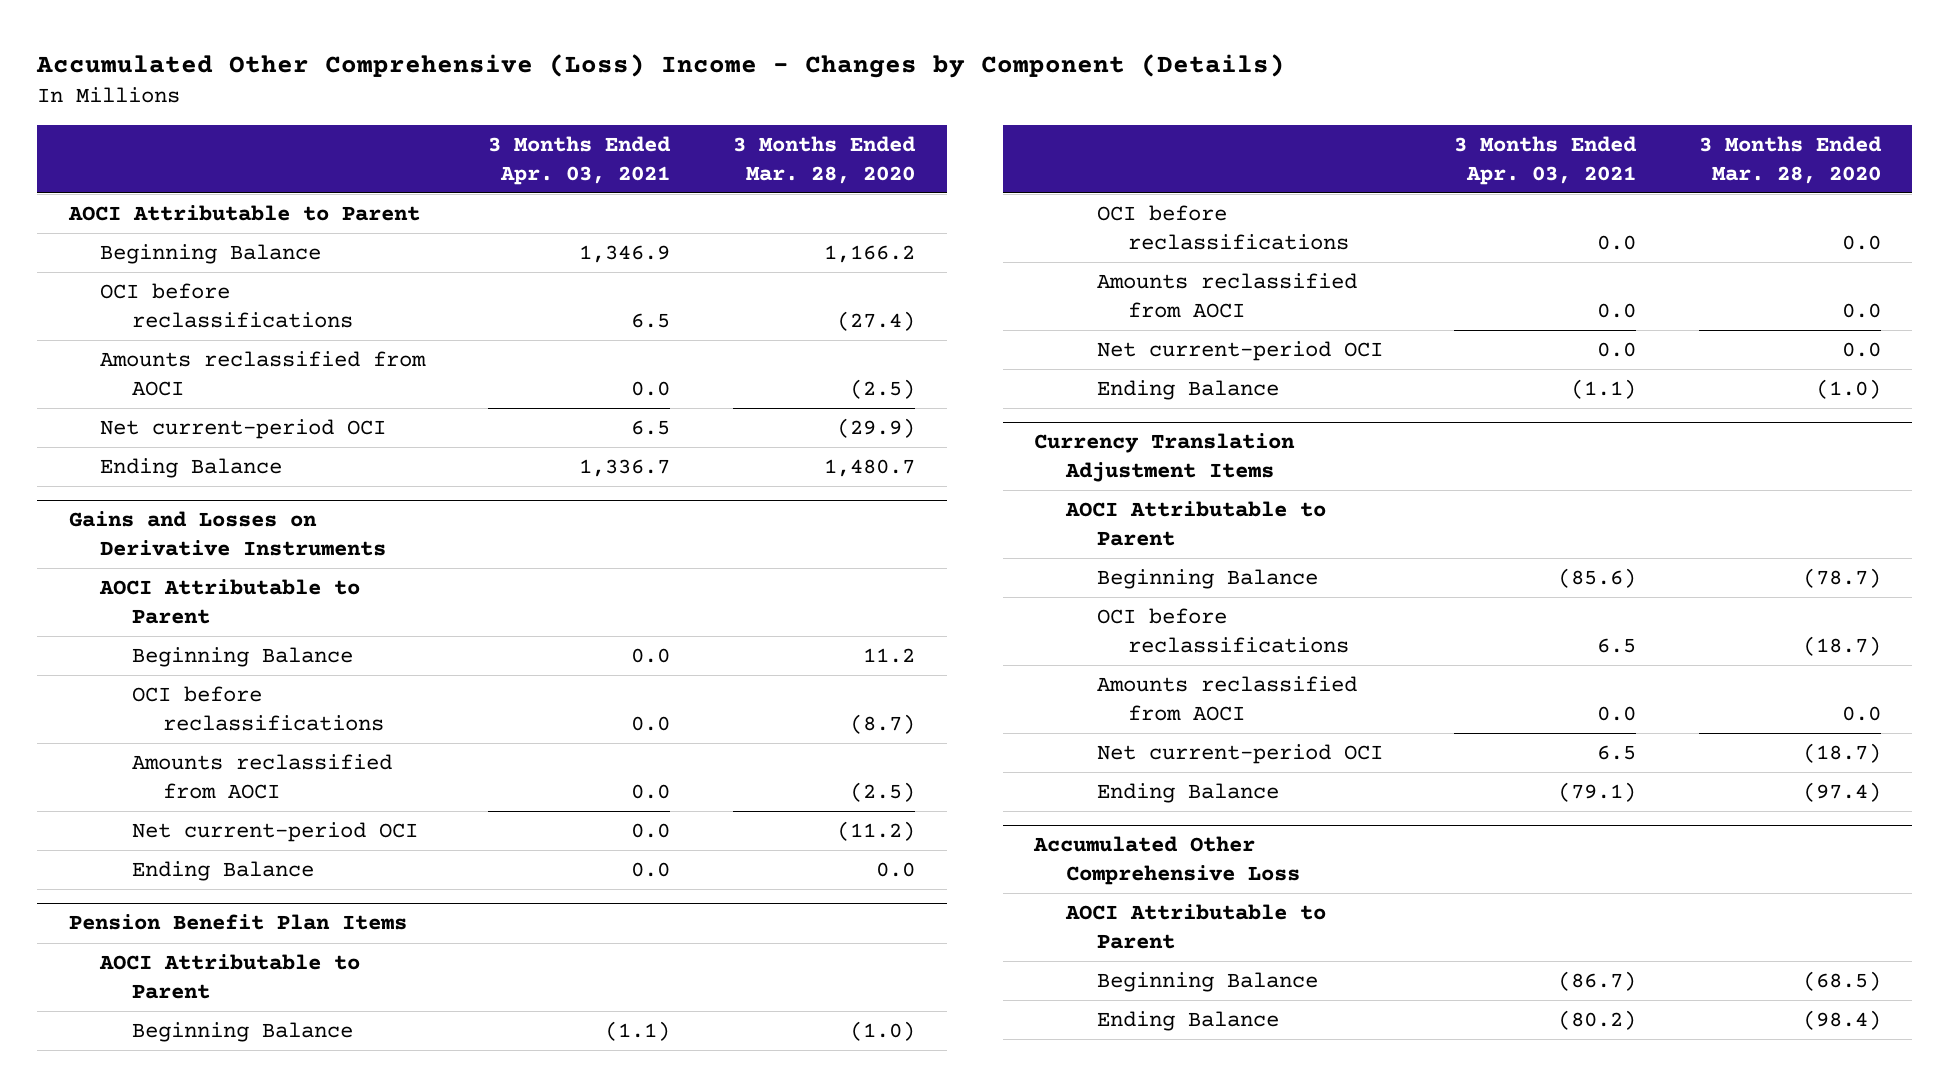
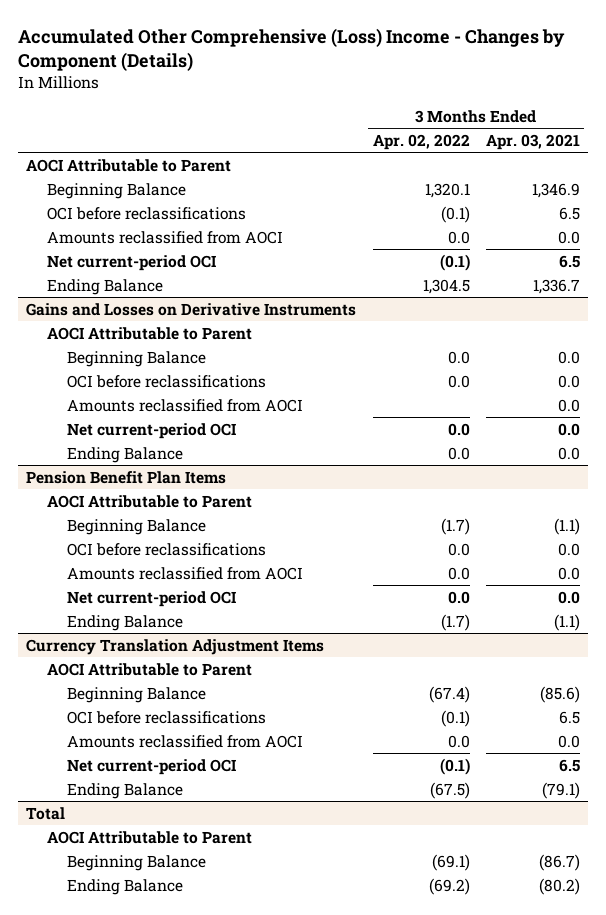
[733,136,917,184] 3 Months Ended Mar. 28, 2020 -> none
none -> [372,133,470,150] Apr. 02, 2022
[1033,836,1300,886] Accumulated Other Comprehensive Loss -> [26,806,66,820] Total

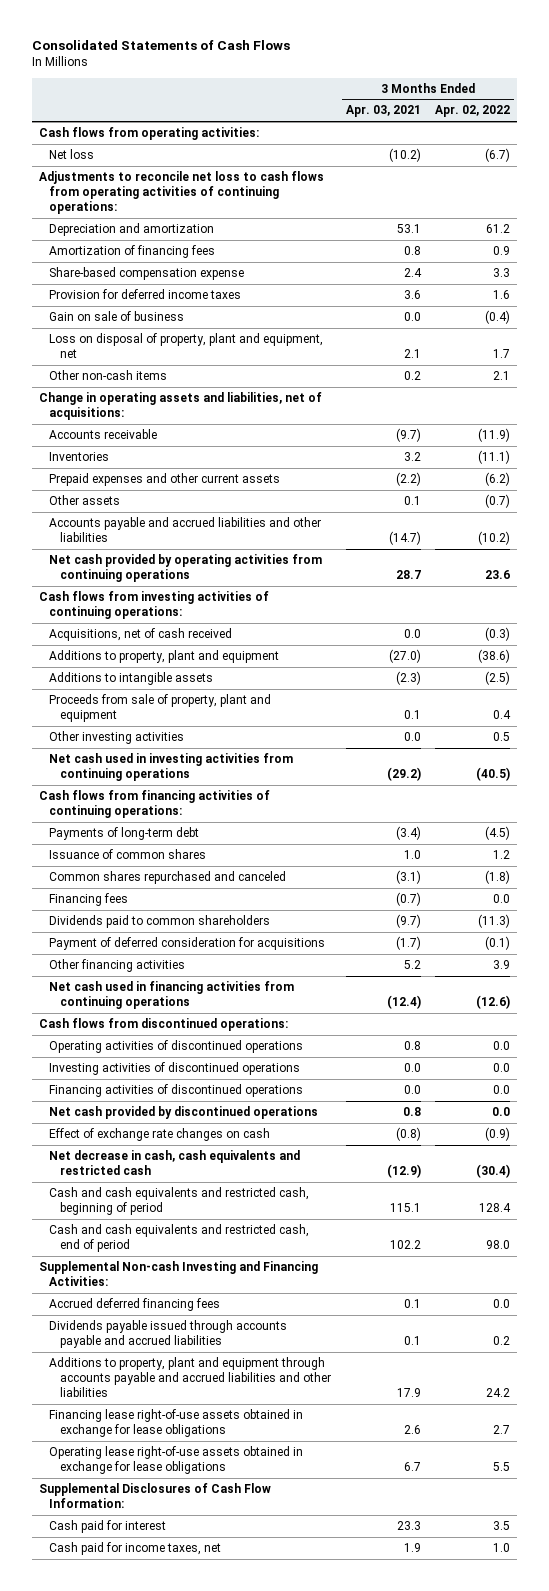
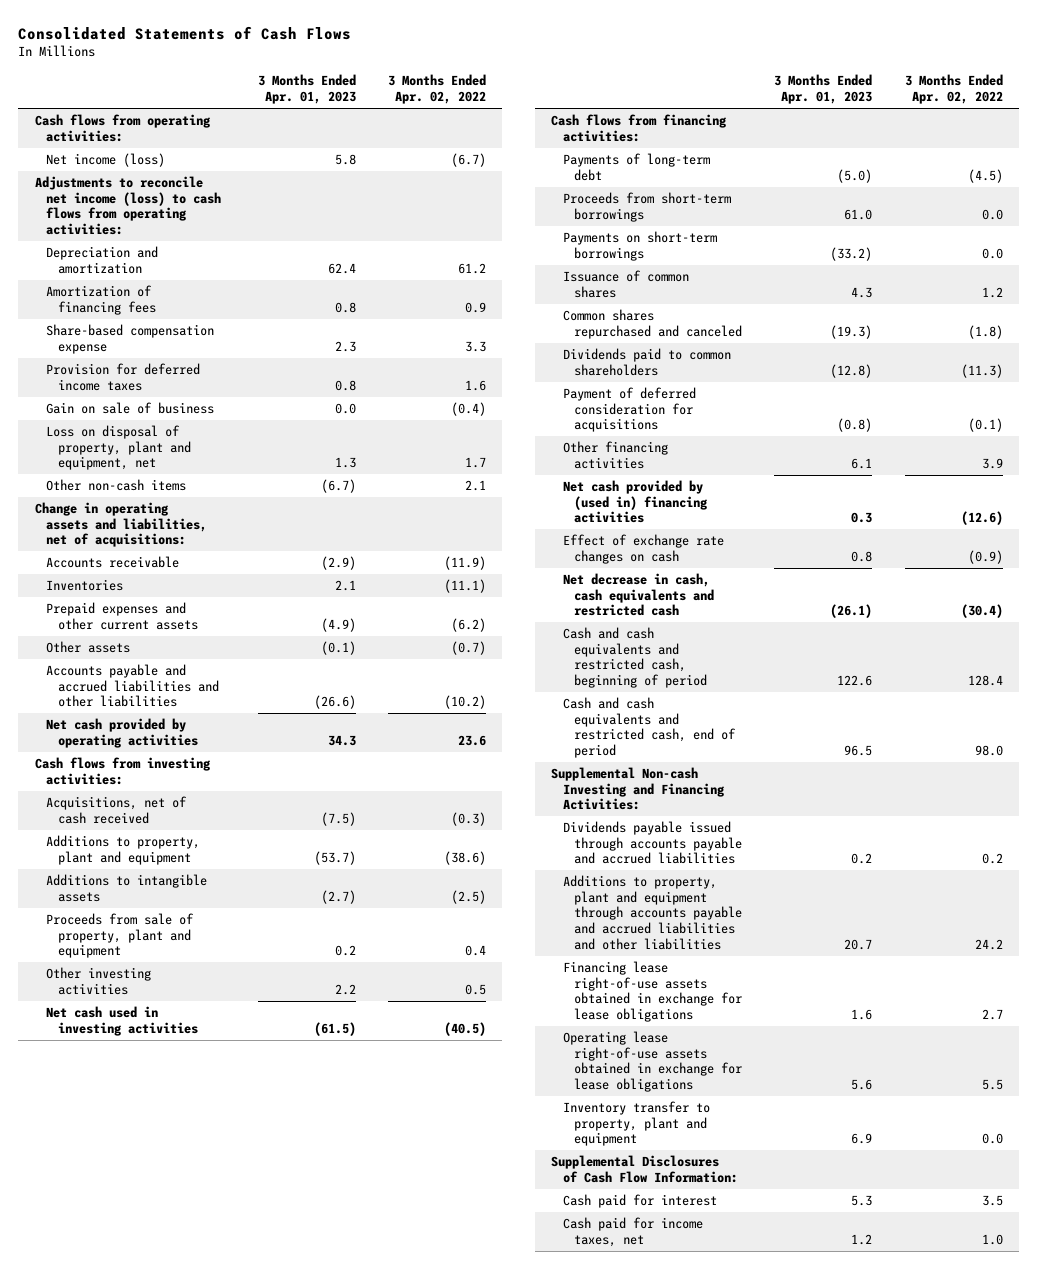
[345,105,421,118] Apr. 03, 2021 -> none
none -> [257,74,356,105] 3 Months Ended Apr. 01, 2023
[49,149,95,160] Net loss -> [46,153,166,168] Net income (loss)
[38,171,324,214] Adjustments to reconcile net loss to cash flows from operating activities of continuing operations: -> [34,176,222,236] Adjustments to reconcile net income (loss) to cash flows from operating activities:
[49,554,323,582] Net cash provided by operating activities from continuing operations -> [46,718,198,748] Net cash provided by operating activities
[38,591,269,619] Cash flows from investing activities of continuing operations: -> [34,757,211,785] Cash flows from investing activities:
[49,753,294,781] Net cash used in investing activities from continuing operations -> [46,1006,198,1036] Net cash used in investing activities
[38,790,270,818] Cash flows from financing activities of continuing operations: -> [550,114,727,142] Cash flows from financing activities:
none -> [562,192,731,222] Proceeds from short-term borrowings
none -> [562,231,717,261] Payments on short-term borrowings
[49,893,129,907] Financing fees -> none
[38,1018,288,1032] Cash flows from discontinued operations: -> none
[49,1040,304,1054] Operating activities of discontinued operations -> none
[49,1062,301,1076] Investing activities of discontinued operations -> none
[49,1084,304,1098] Financing activities of discontinued operations -> none
[49,1106,319,1120] Net cash provided by discontinued operations -> none
[49,981,295,1009] Net cash used in financing activities from continuing operations -> [562,480,709,524] Net cash provided by (used in) financing activities
[49,1298,221,1312] Accrued deferred financing fees -> none
none -> [562,1101,710,1147] Inventory transfer to property, plant and equipment

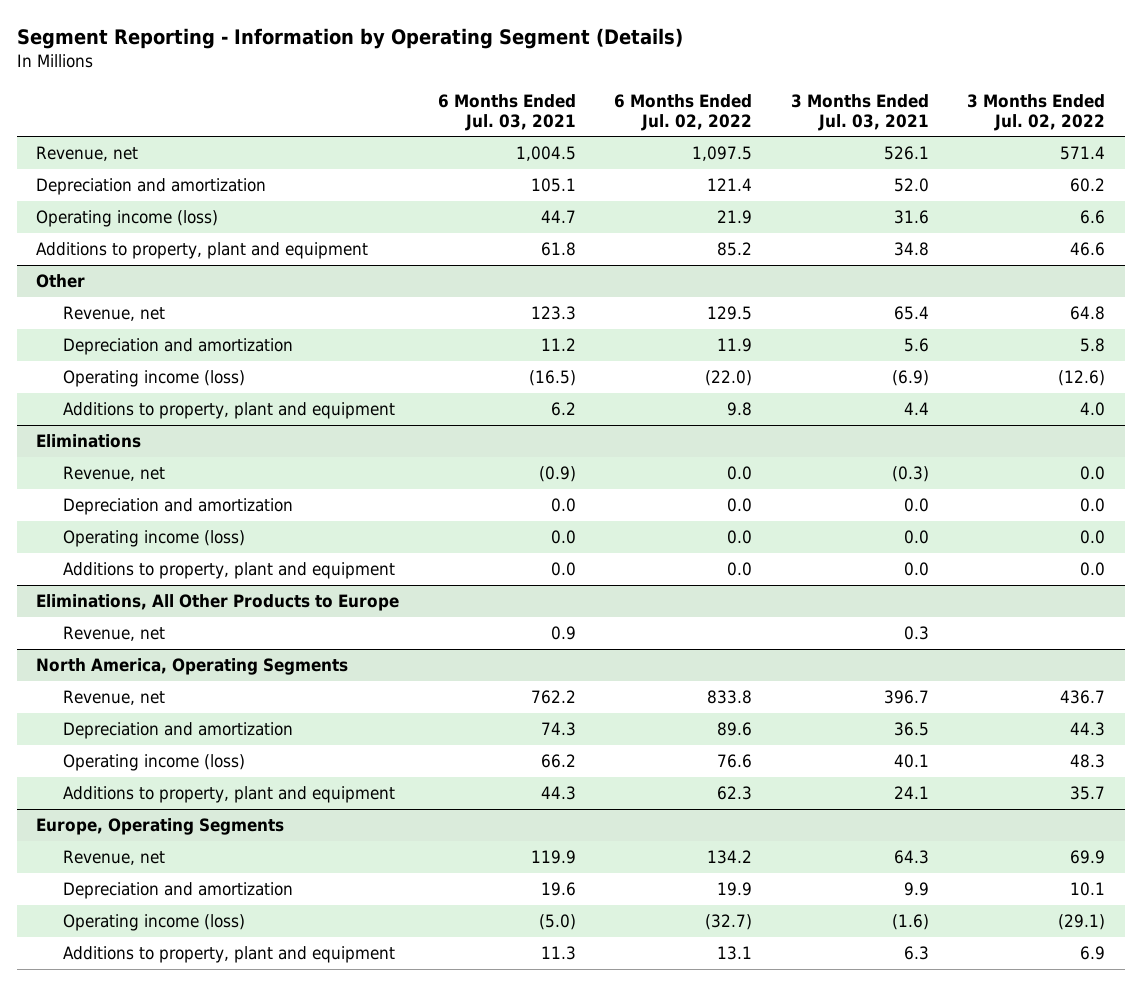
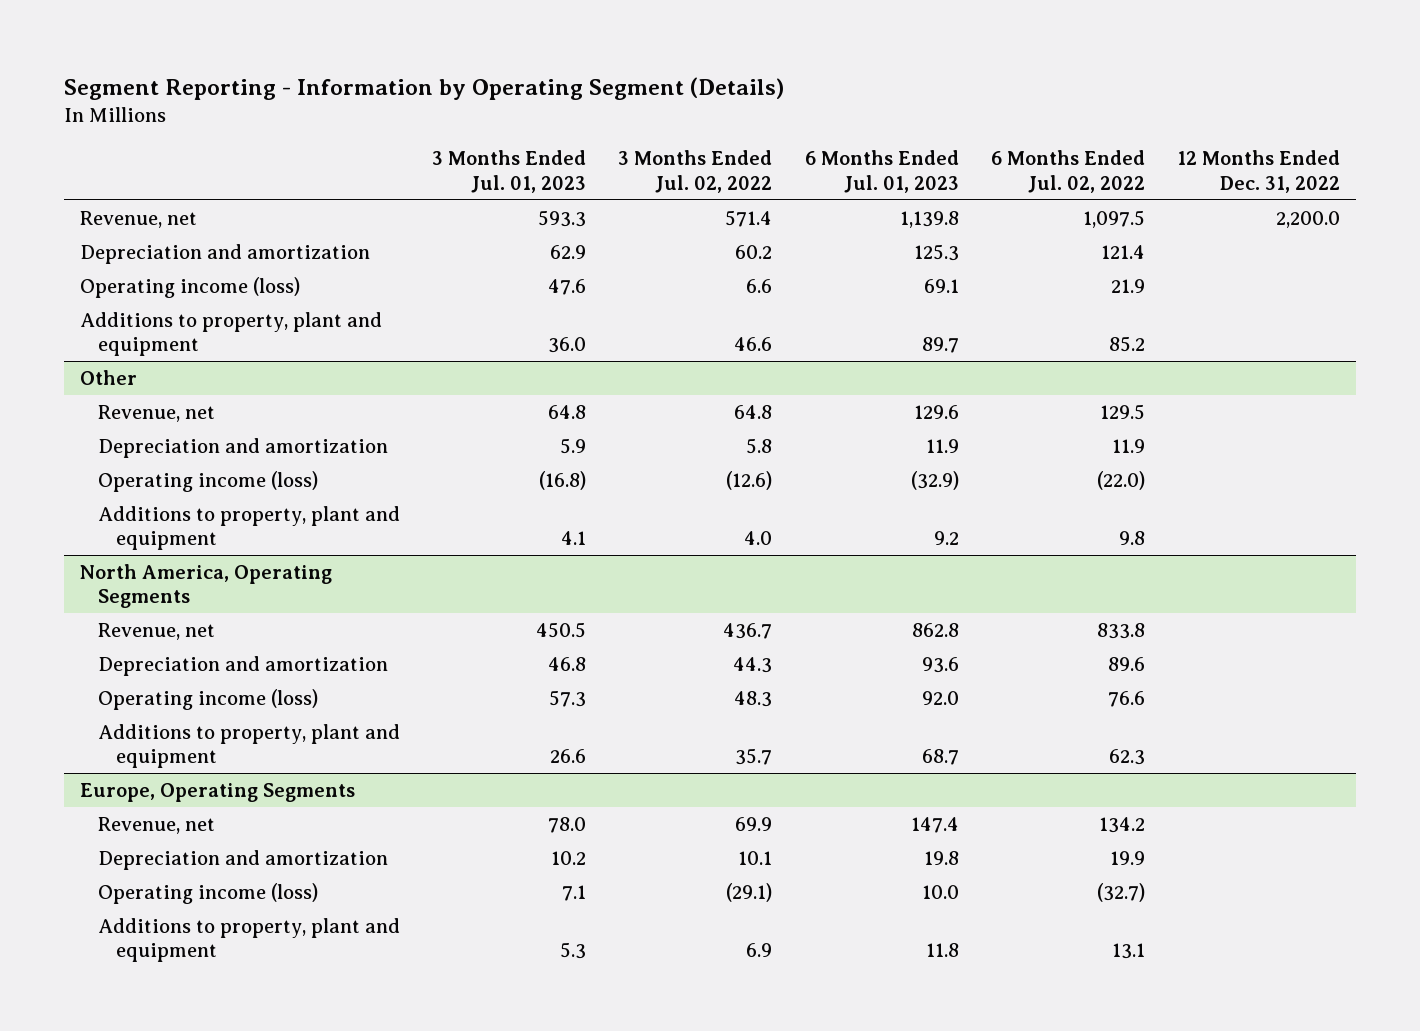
[437,93,576,131] 6 Months Ended Jul. 03, 2021 -> none
[790,93,929,131] 3 Months Ended Jul. 03, 2021 -> none
none -> [432,150,587,193] 3 Months Ended Jul. 01, 2023
none -> [804,150,959,193] 6 Months Ended Jul. 01, 2023
none -> [1177,150,1341,193] 12 Months Ended Dec. 31, 2022
[36,434,142,449] Eliminations -> none
[63,466,166,482] Revenue, net -> none
[63,498,294,516] Depreciation and amortization -> none
[63,530,246,548] Operating income (loss) -> none
[63,562,396,580] Additions to property, plant and equipment -> none
[36,594,400,612] Eliminations, All Other Products to Europe -> none
[63,626,166,642] Revenue, net -> none

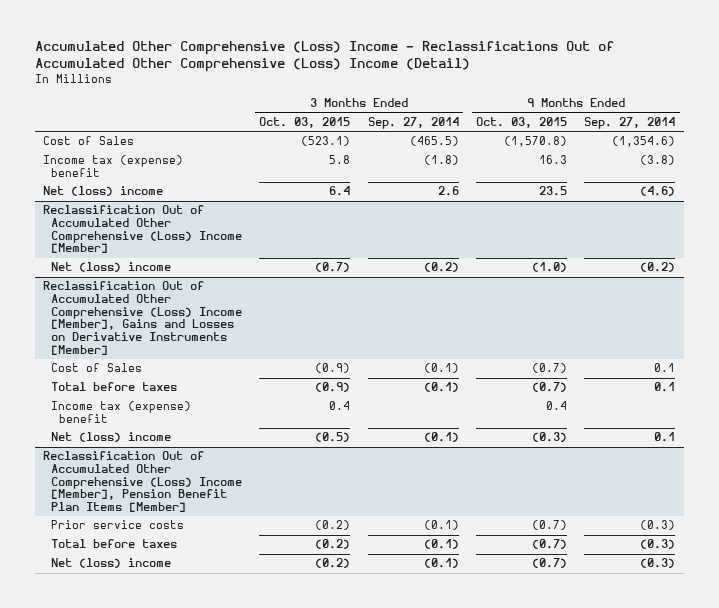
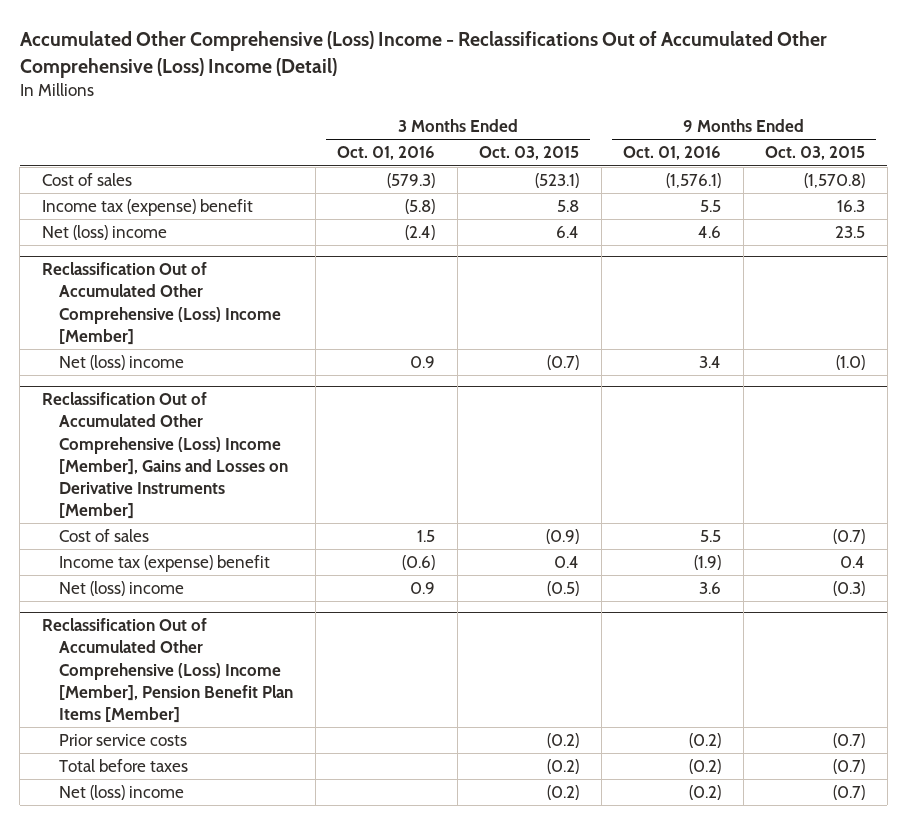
[367,116,459,129] Sep. 27, 2014 -> none
[584,116,676,129] Sep. 27, 2014 -> none
none -> [337,146,436,161] Oct. 01, 2016
none -> [623,146,722,161] Oct. 01, 2016
[43,136,135,146] Cost of Sales -> [41,173,132,187] Cost of sales
[51,382,178,392] Total before taxes -> none
[51,363,143,373] Cost of Sales -> [59,529,150,543] Cost of sales

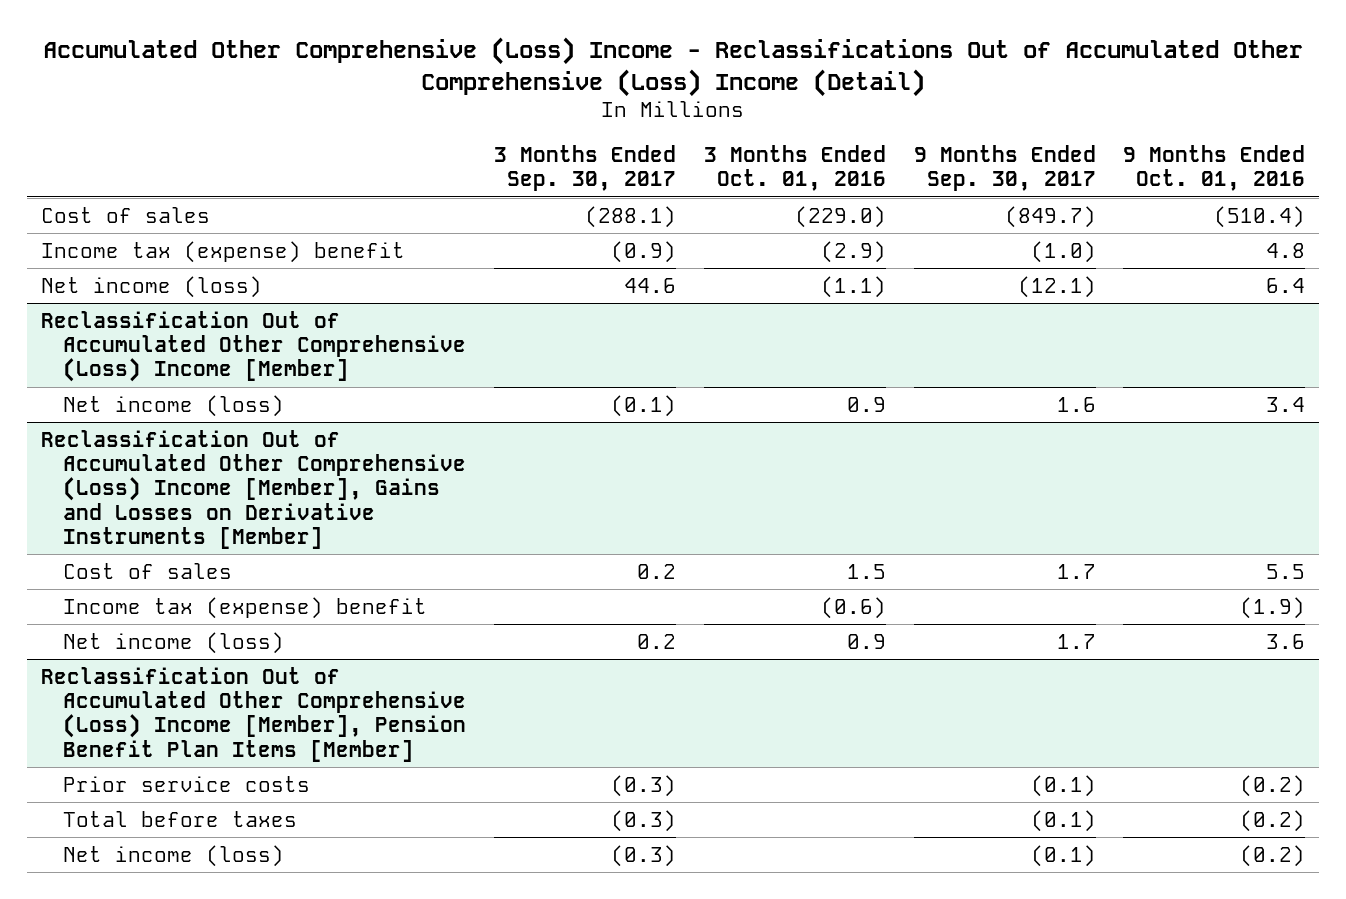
[479,146,580,161] Oct. 03, 2015 -> none
[765,146,866,161] Oct. 03, 2015 -> none
none -> [494,145,677,192] 3 Months Ended Sep. 30, 2017
none -> [913,145,1096,192] 9 Months Ended Sep. 30, 2017
[387,173,436,189] (579.3) -> [794,205,886,228] (229.0)
[666,173,722,189] (1,576.1) -> [1214,205,1306,228] (510.4)
[405,199,436,215] (5.8) -> [820,240,886,263] (2.9)
[700,200,722,213] 5.5 -> [1266,242,1306,258] 4.8
[41,225,167,241] Net (loss) income -> [40,275,262,298] Net income (loss)
[405,225,436,241] (2.4) -> [820,275,886,298] (1.1)
[698,226,722,239] 4.6 -> [1266,277,1306,293] 6.4
[59,355,185,371] Net (loss) income -> [63,394,285,417] Net income (loss)
[59,581,185,597] Net (loss) income -> [63,631,285,654] Net income (loss)
[59,785,185,801] Net (loss) income -> [63,844,285,867] Net income (loss)

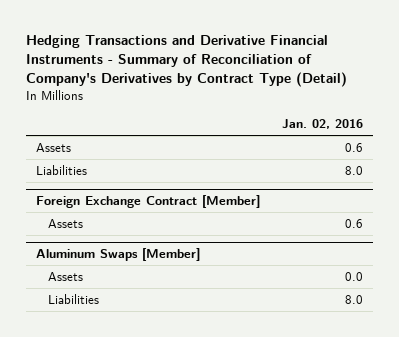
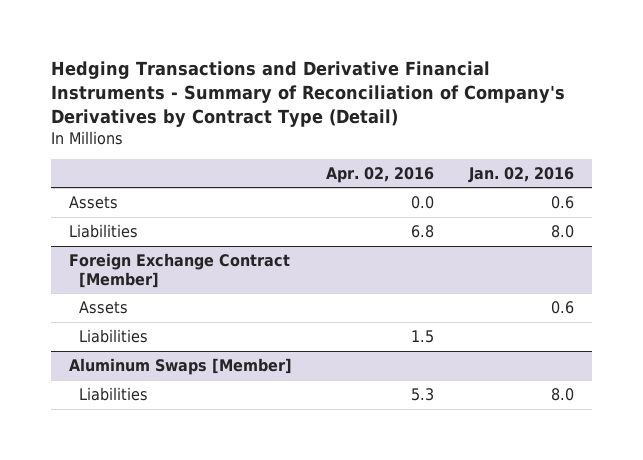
none -> [326,166,435,183] Apr. 02, 2016
none -> [79,328,149,343] Liabilities
[47,271,83,281] Assets -> none

